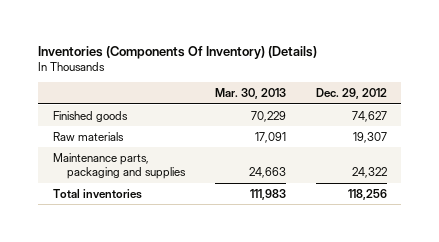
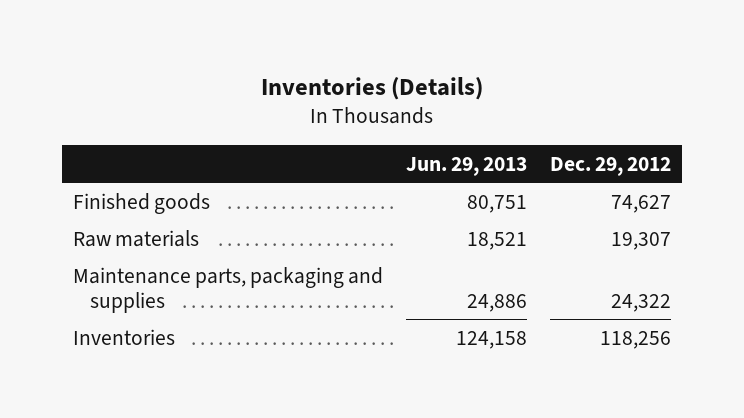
[38,45,318,59] Inventories (Components Of Inventory) (Details) -> [260,76,483,100] Inventories (Details)
[214,88,286,100] Mar. 30, 2013 -> none
none -> [405,156,527,176] Jun. 29, 2013
[52,188,142,199] Total inventories -> [72,328,175,345] Inventories

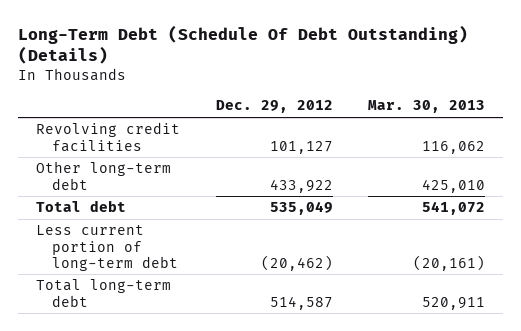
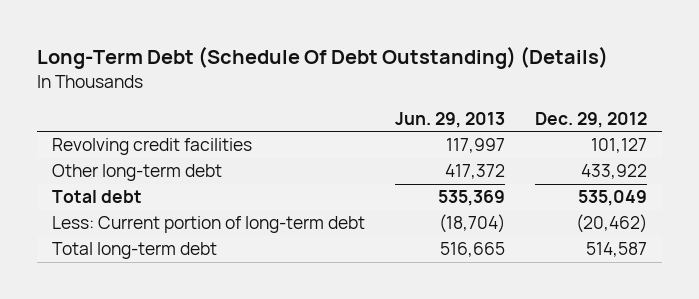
[367,100,485,114] Mar. 30, 2013 -> none
none -> [394,111,505,128] Jun. 29, 2013
[36,225,179,271] Less current portion of long-term debt -> [52,216,366,234] Less: Current portion of long-term debt

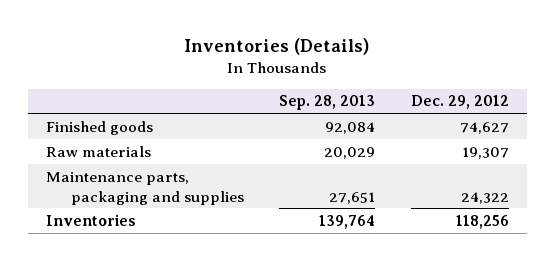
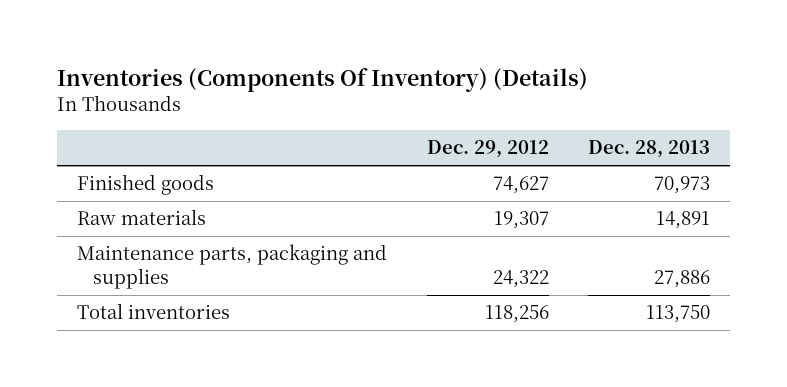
[184,37,370,55] Inventories (Details) -> [57,68,589,93] Inventories (Components Of Inventory) (Details)
[279,95,376,111] Sep. 28, 2013 -> none
none -> [588,140,711,159] Dec. 28, 2013
[45,213,136,226] Inventories -> [77,303,231,320] Total inventories

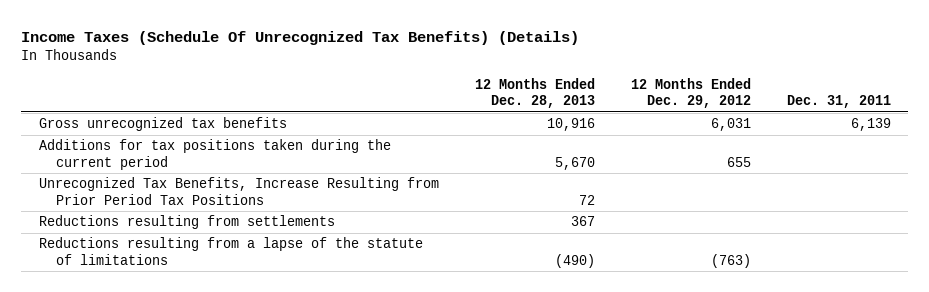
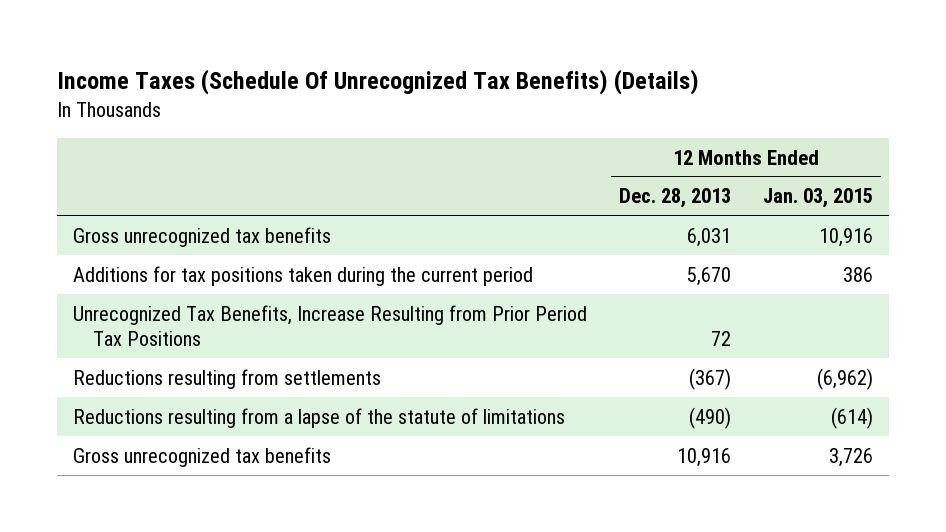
[630,77,751,109] 12 Months Ended Dec. 29, 2012 -> none
[786,95,891,109] Dec. 31, 2011 -> none
none -> [762,188,873,209] Jan. 03, 2015
none -> [72,226,331,247] Gross unrecognized tax benefits
[570,216,595,227] 367 -> [688,367,731,390] (367)
[38,117,287,132] Gross unrecognized tax benefits -> [72,446,331,467] Gross unrecognized tax benefits

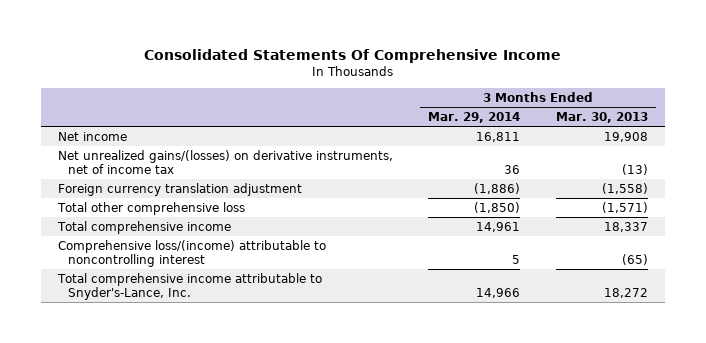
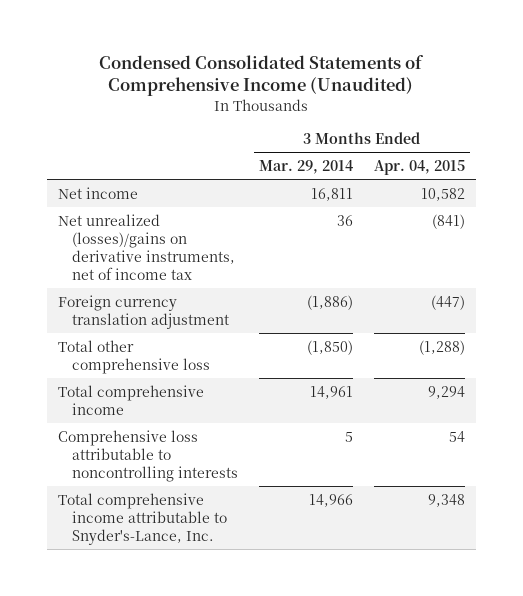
[143,48,561,63] Consolidated Statements Of Comprehensive Income -> [99,55,425,97] Condensed Consolidated Statements of Comprehensive Income (Unaudited)
[555,111,648,123] Mar. 30, 2013 -> none
none -> [374,159,466,175] Apr. 04, 2015
[58,149,394,175] Net unrealized gains/(losses) on derivative instruments, net of income tax -> [57,213,236,280] Net unrealized (losses)/gains on derivative instruments, net of income tax
[58,239,327,268] Comprehensive loss/(income) attributable to noncontrolling interest -> [57,429,239,482] Comprehensive loss attributable to noncontrolling interests

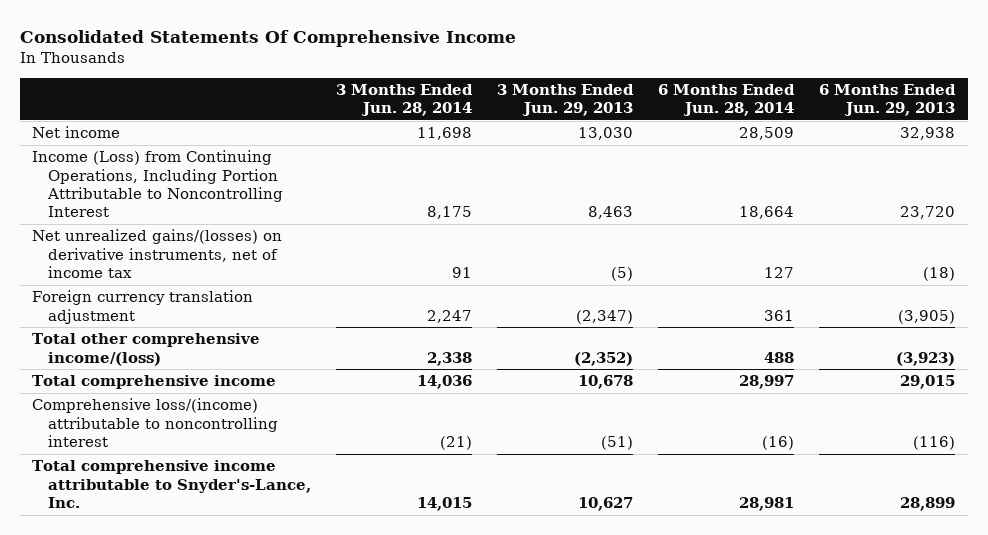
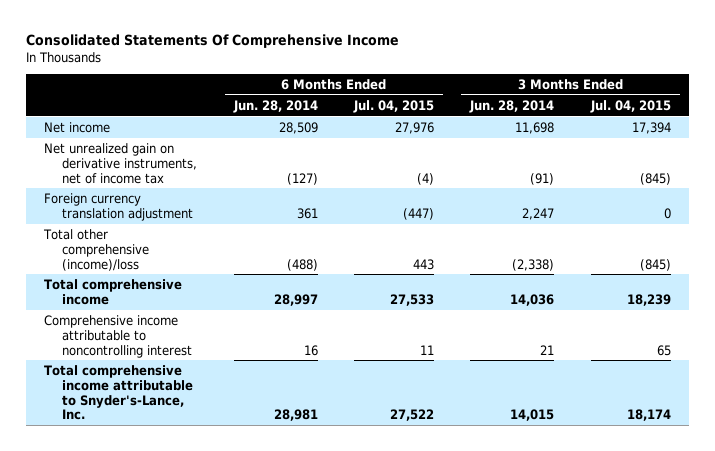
[496,84,634,117] 3 Months Ended Jun. 29, 2013 -> none
[819,84,957,117] 6 Months Ended Jun. 29, 2013 -> none
none -> [353,99,435,113] Jul. 04, 2015
none -> [589,99,671,113] Jul. 04, 2015
[32,150,283,218] Income (Loss) from Continuing Operations, Including Portion Attributable to Noncontrolling Interest -> none
[32,229,283,278] Net unrealized gains/(losses) on derivative instruments, net of income tax -> [44,142,198,184] Net unrealized gain on derivative instruments, net of income tax
[451,266,472,278] 91 -> [530,172,555,185] (91)
[764,266,795,278] 127 -> [286,172,318,185] (127)
[32,333,261,366] Total other comprehensive income/(loss) -> [43,228,150,271] Total other comprehensive (income)/loss
[426,351,472,366] 2,338 -> [512,258,555,271] (2,338)
[764,351,795,363] 488 -> [286,258,318,271] (488)
[32,398,278,447] Comprehensive loss/(income) attributable to noncontrolling interest -> [44,314,193,358] Comprehensive income attributable to noncontrolling interest
[439,435,472,450] (21) -> [540,344,555,355] 21
[762,435,795,450] (16) -> [303,344,318,356] 16

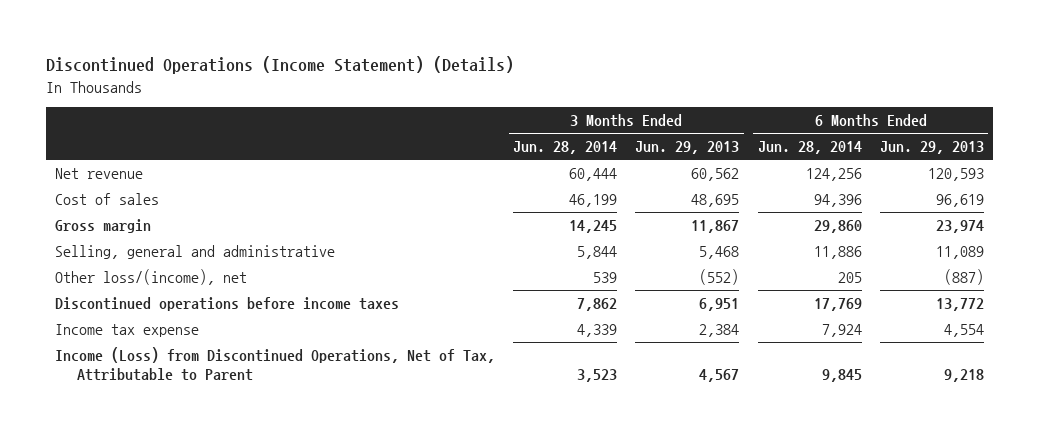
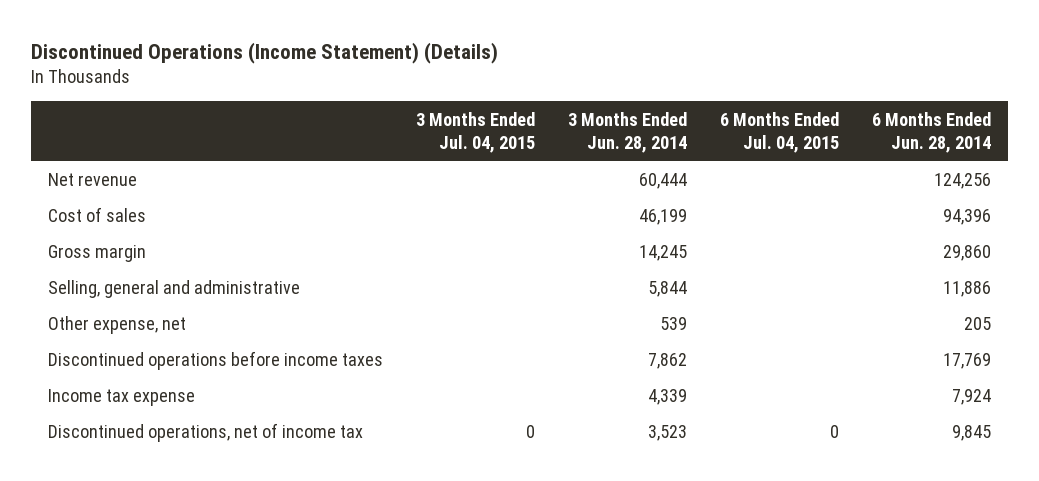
[635,141,740,155] Jun. 29, 2013 -> none
[879,141,984,155] Jun. 29, 2013 -> none
none -> [415,111,535,154] 3 Months Ended Jul. 04, 2015
none -> [719,111,839,154] 6 Months Ended Jul. 04, 2015
[55,268,248,285] Other loss/(income), net -> [47,316,186,335] Other expense, net
[55,346,496,382] Income (Loss) from Discontinued Operations, Net of Tax, Attributable to Parent -> [47,423,363,443] Discontinued operations, net of income tax

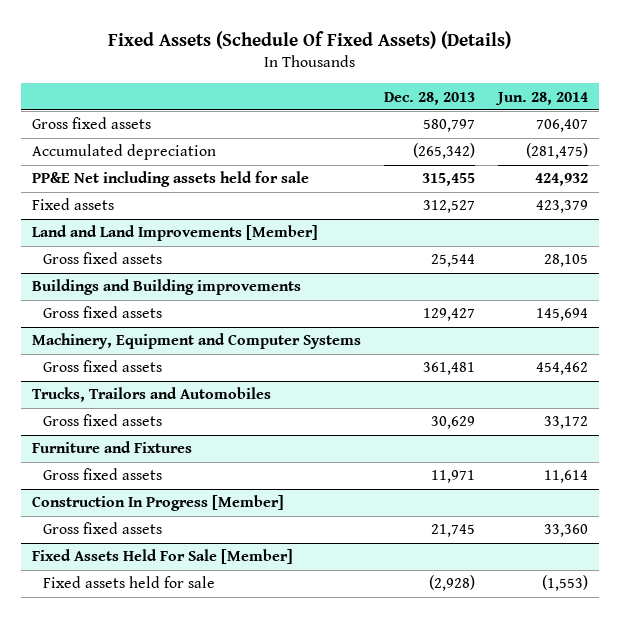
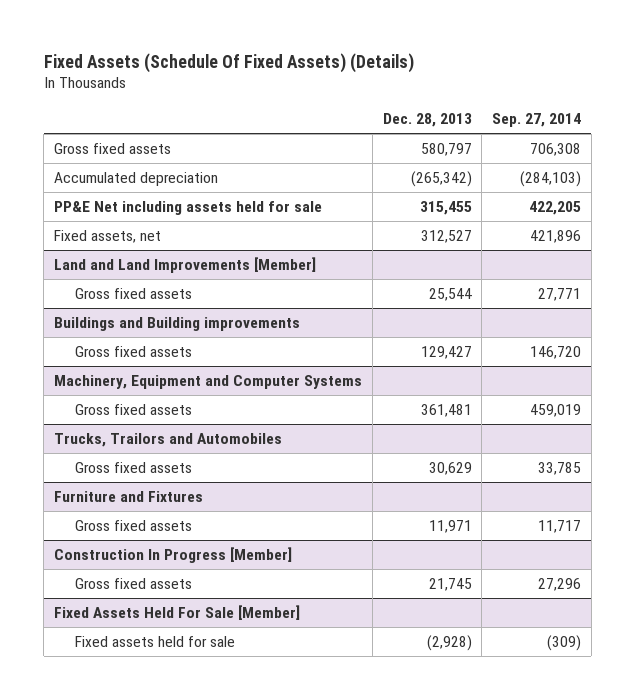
[494,91,588,105] Jun. 28, 2014 -> none
none -> [491,112,581,127] Sep. 27, 2014
[32,198,115,211] Fixed assets -> [54,230,162,244] Fixed assets, net

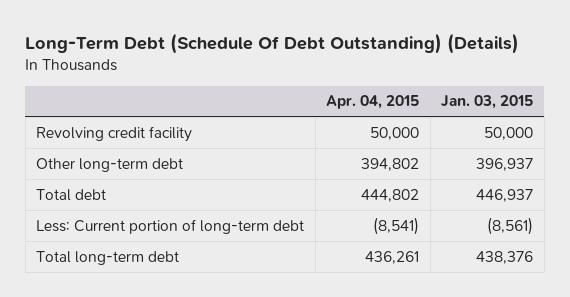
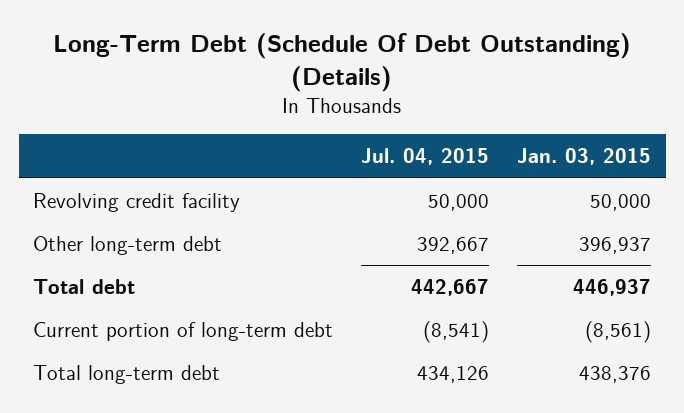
[326,95,420,110] Apr. 04, 2015 -> none
none -> [361,148,490,166] Jul. 04, 2015
[36,218,305,234] Less: Current portion of long-term debt -> [33,322,334,342] Current portion of long-term debt

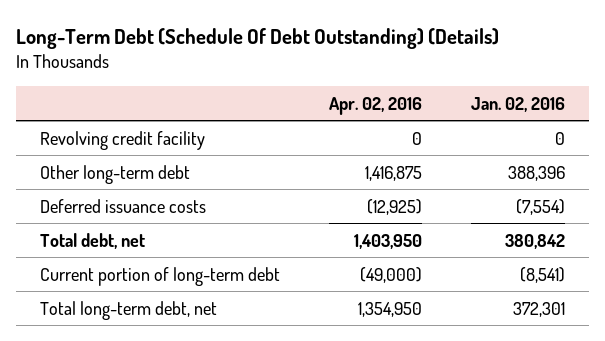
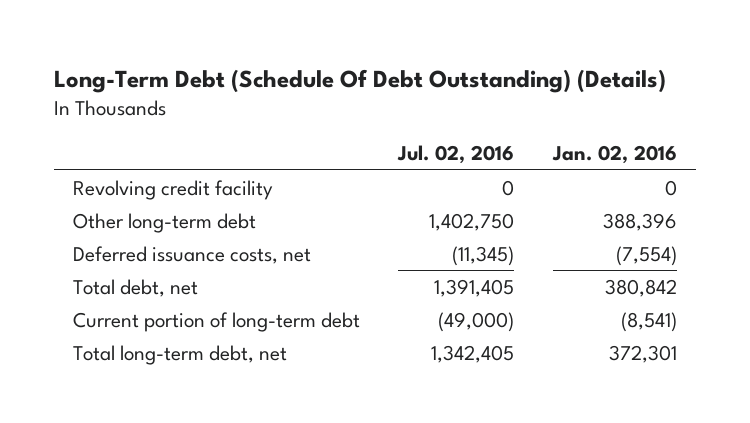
[329,96,423,115] Apr. 02, 2016 -> none
none -> [397,144,515,164] Jul. 02, 2016
[40,198,207,213] Deferred issuance costs -> [72,245,311,264] Deferred issuance costs, net

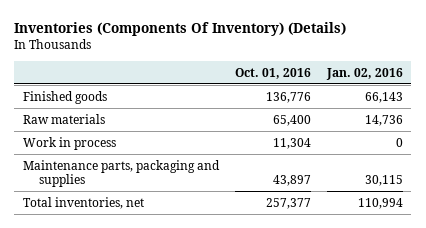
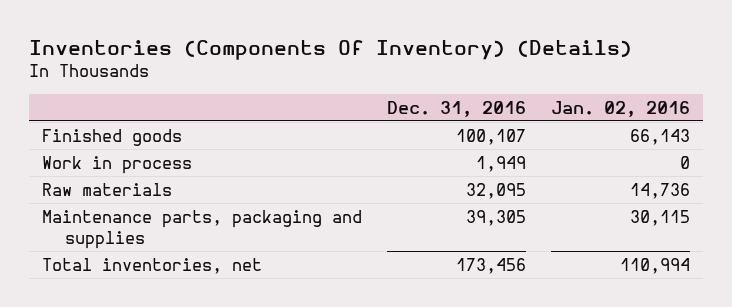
[234,67,311,79] Oct. 01, 2016 -> none
none -> [386,100,526,117] Dec. 31, 2016
[22,113,105,124] Raw materials -> [41,182,172,196] Raw materials

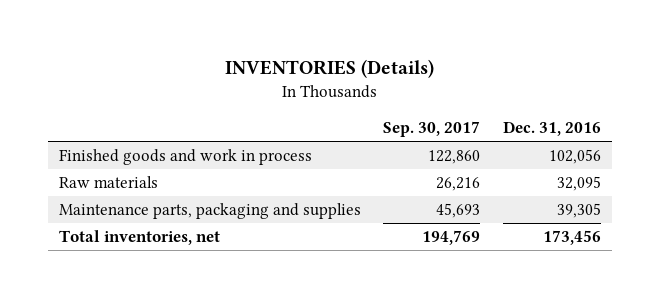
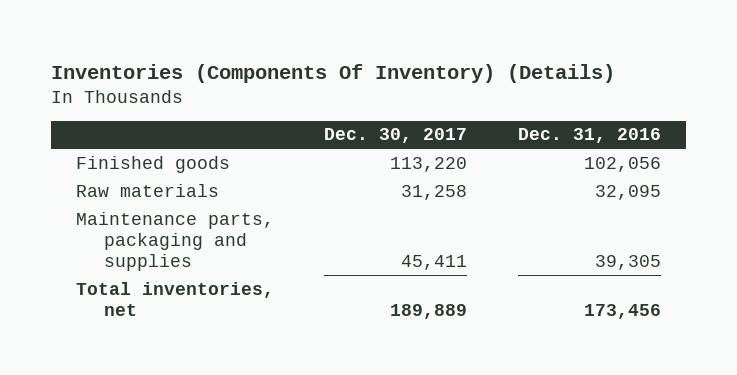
[224,59,434,79] INVENTORIES (Details) -> [51,63,616,83] Inventories (Components Of Inventory) (Details)
[383,120,481,137] Sep. 30, 2017 -> none
none -> [324,128,468,144] Dec. 30, 2017
[59,149,313,166] Finished goods and work in process -> [76,155,231,173] Finished goods

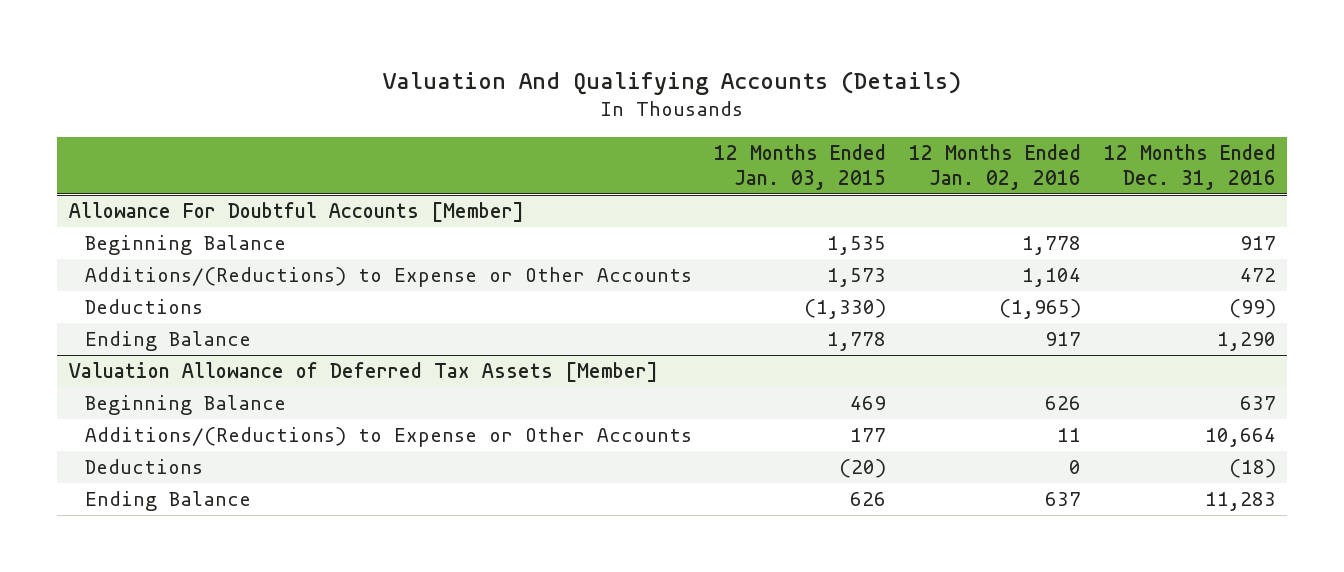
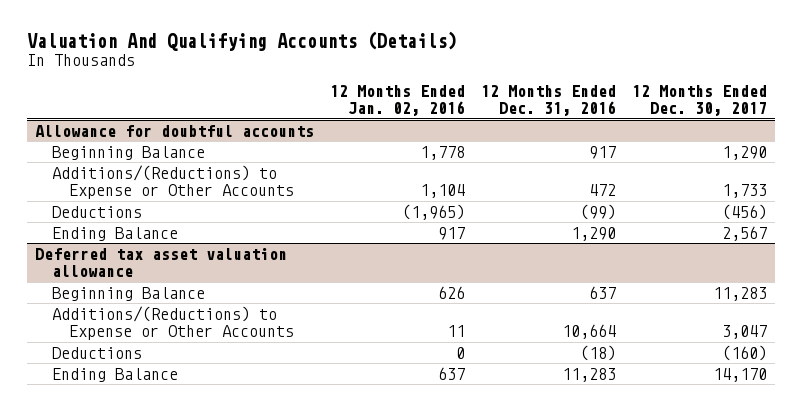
[714,143,887,190] 12 Months Ended Jan. 03, 2015 -> none
none -> [632,84,768,117] 12 Months Ended Dec. 30, 2017
[68,202,524,223] Allowance For Doubtful Accounts [Member] -> [34,124,314,137] Allowance for doubtful accounts
[68,362,658,383] Valuation Allowance of Deferred Tax Assets [Member] -> [34,247,287,278] Deferred tax asset valuation allowance

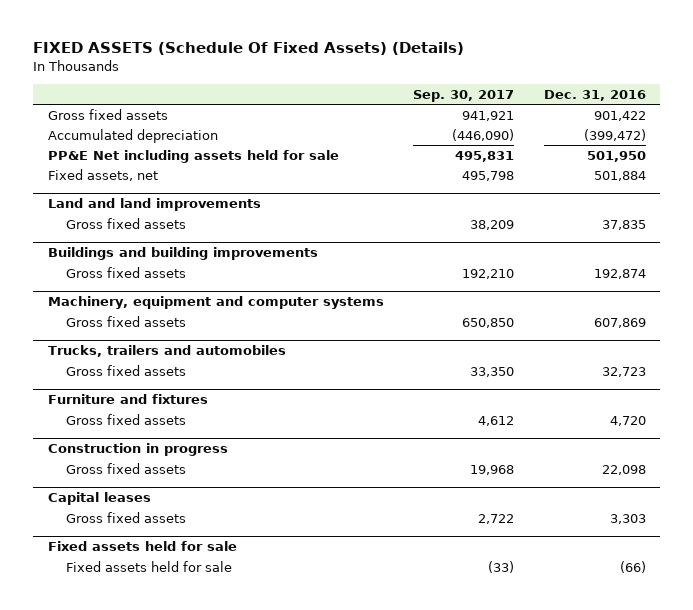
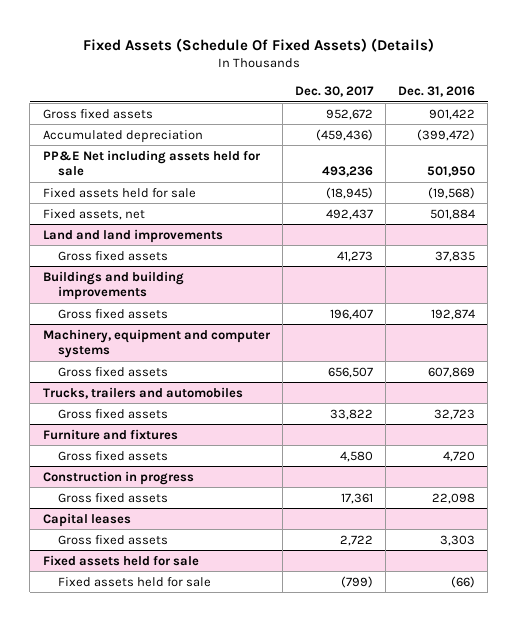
[32,41,464,55] FIXED ASSETS (Schedule Of Fixed Assets) (Details) -> [82,37,434,52] Fixed Assets (Schedule Of Fixed Assets) (Details)
[413,89,515,102] Sep. 30, 2017 -> none
none -> [294,85,374,97] Dec. 30, 2017
none -> [42,187,196,198] Fixed assets held for sale

